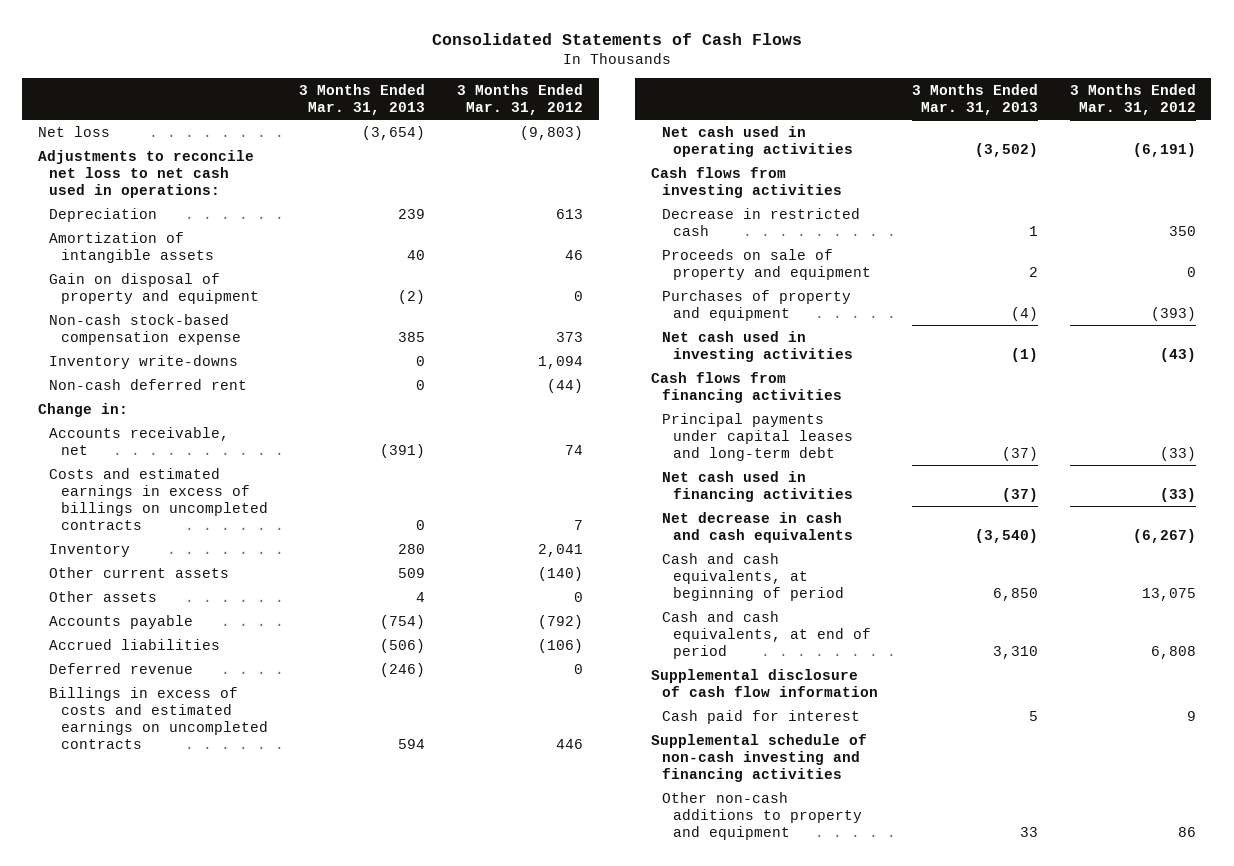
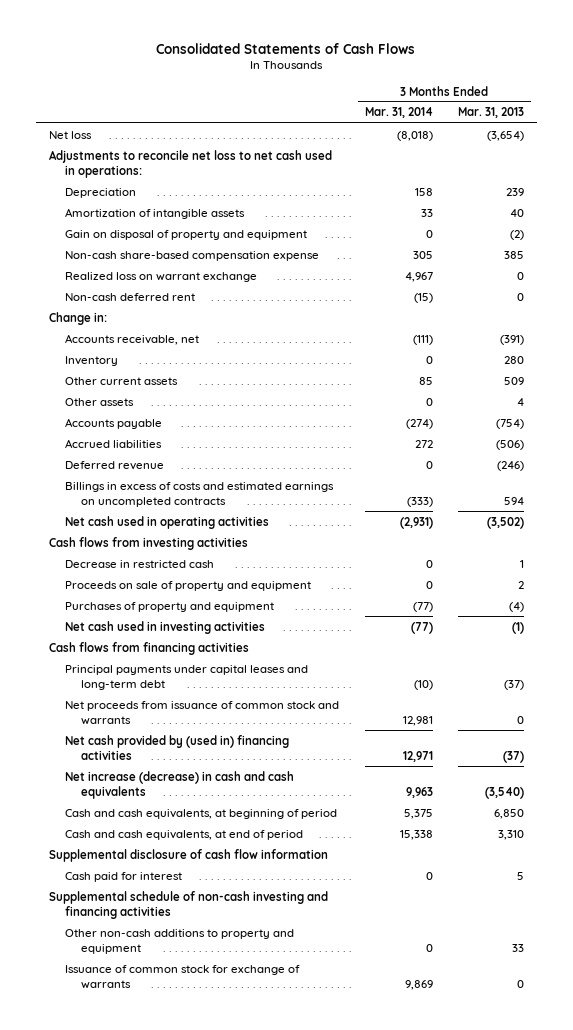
[457,84,584,116] 3 Months Ended Mar. 31, 2012 -> none
none -> [364,107,433,119] Mar. 31, 2014
[49,354,239,369] Inventory write-downs -> none
[49,313,241,345] Non-cash stock-based compensation expense -> [64,250,319,261] Non-cash share-based compensation expense
none -> [64,271,257,282] Realized loss on warrant exchange
[49,467,268,530] Costs and estimated earnings in excess of billings on uncompleted contracts -> none
none -> [64,700,339,725] Net proceeds from issuance of common stock and warrants
[661,470,854,502] Net cash used in financing activities -> [64,734,289,760] Net cash provided by (used in) financing activities
[661,511,854,543] Net decrease in cash and cash equivalents -> [64,770,294,799] Net increase (decrease) in cash and cash equivalents
none -> [64,964,300,989] Issuance of common stock for exchange of warrants

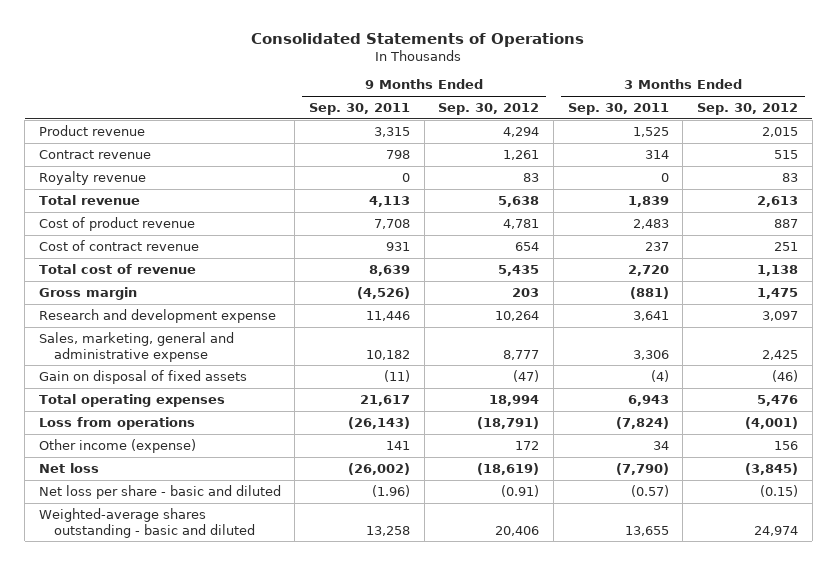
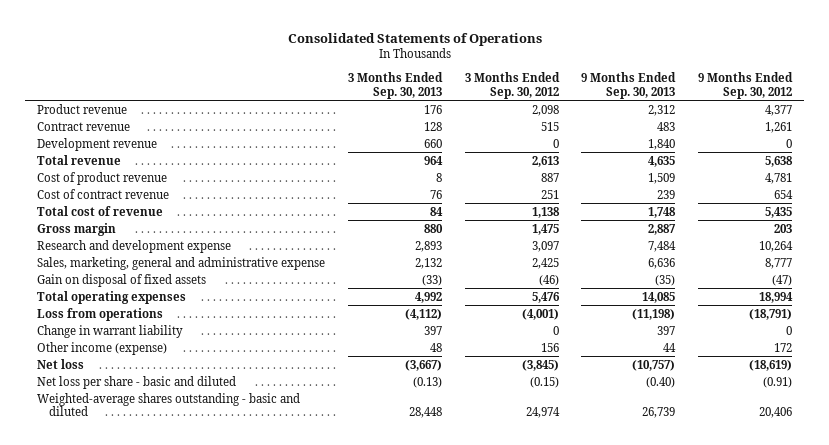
[308,103,410,116] Sep. 30, 2011 -> none
[567,103,669,116] Sep. 30, 2011 -> none
none -> [347,72,443,99] 3 Months Ended Sep. 30, 2013
none -> [581,72,677,99] 9 Months Ended Sep. 30, 2013
[503,126,540,137] 4,294 -> [765,104,793,116] 4,377
[761,126,798,137] 2,015 -> [531,104,559,116] 2,098
[38,170,146,185] Royalty revenue -> none
none -> [36,137,157,151] Development revenue
none -> [36,324,183,338] Change in warrant liability

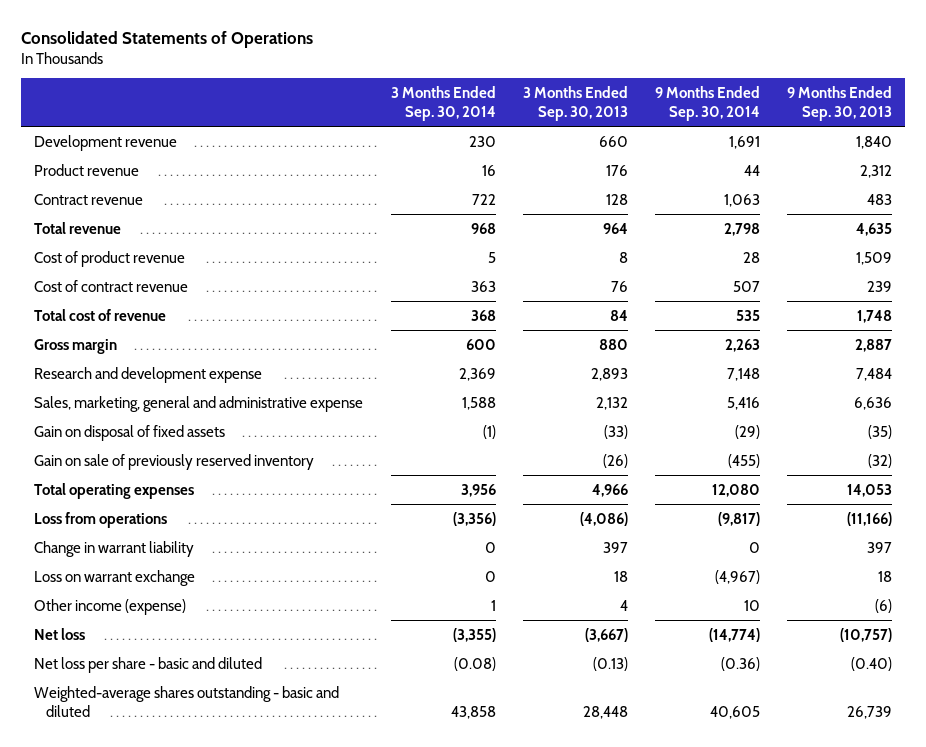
[464,72,560,99] 3 Months Ended Sep. 30, 2012 -> none
[698,72,794,99] 9 Months Ended Sep. 30, 2012 -> none
none -> [390,86,496,122] 3 Months Ended Sep. 30, 2014
none -> [654,86,760,122] 9 Months Ended Sep. 30, 2014
[36,137,157,151] Development revenue -> [34,134,178,151] Development revenue
none -> [34,453,315,470] Gain on sale of previously reserved inventory
[414,291,442,303] 4,992 -> [591,483,628,497] 4,966
[642,291,676,303] 14,085 -> [846,483,892,497] 14,053
[404,308,442,320] (4,112) -> [579,511,628,526] (4,086)
[632,308,676,320] (11,198) -> [846,511,892,526] (11,166)
none -> [34,569,196,586] Loss on warrant exchange
[429,342,442,352] 48 -> [619,599,628,611] 4
[663,342,677,352] 44 -> [874,598,892,613] (6)

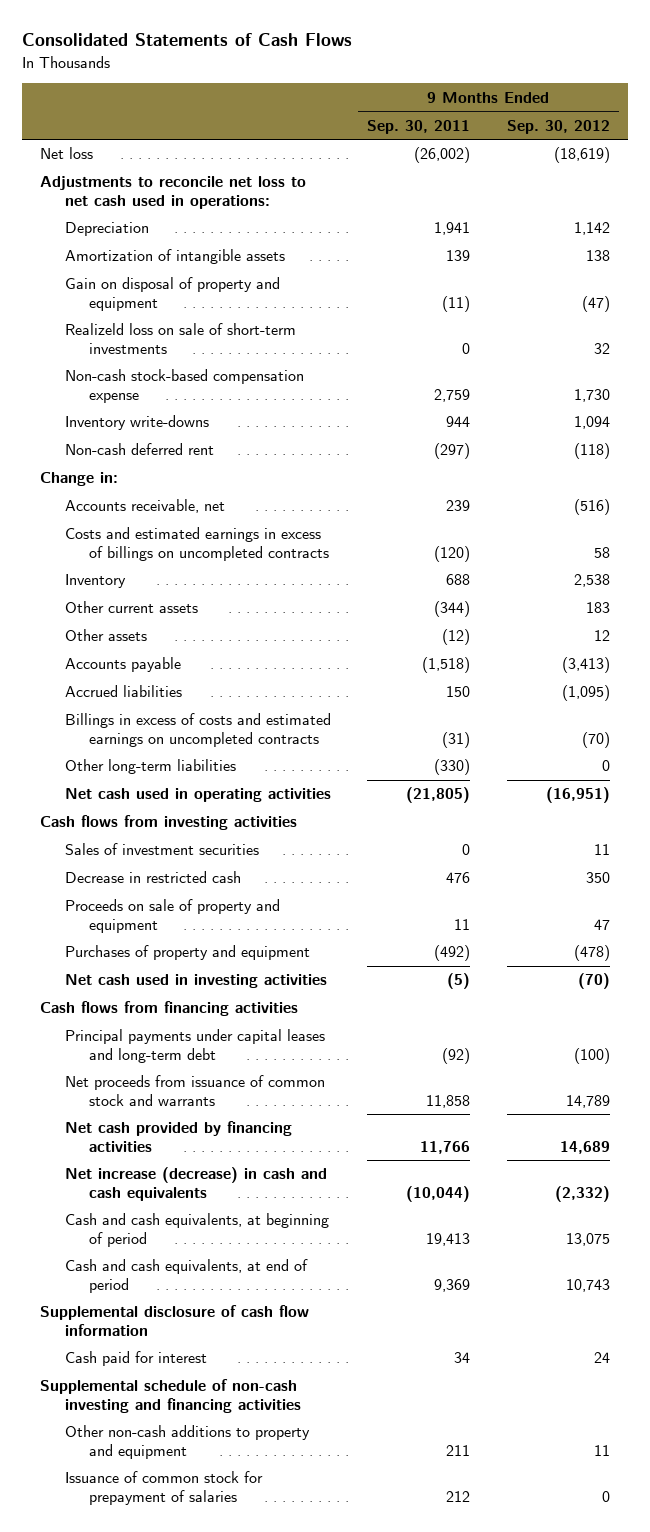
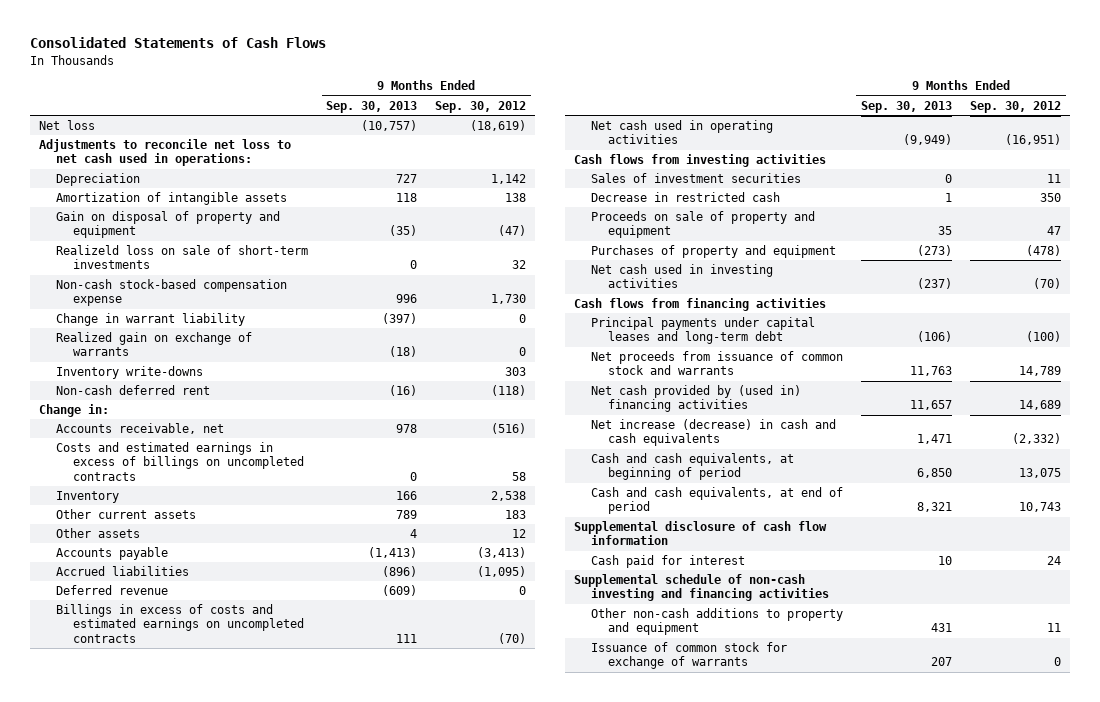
[367,119,471,134] Sep. 30, 2011 -> none
none -> [326,100,418,113] Sep. 30, 2013
none -> [55,312,245,326] Change in warrant liability
none -> [55,331,252,357] Realized gain on exchange of warrants
[573,416,610,430] 1,094 -> [505,366,527,376] 303
none -> [55,584,168,595] Deferred revenue
[64,759,236,775] Other long-term liabilities -> none
[64,1121,292,1152] Net cash provided by financing activities -> [590,384,801,413] Net cash provided by (used in) financing activities
[64,1471,263,1505] Issuance of common stock for prepayment of salaries -> [590,641,787,670] Issuance of common stock for exchange of warrants

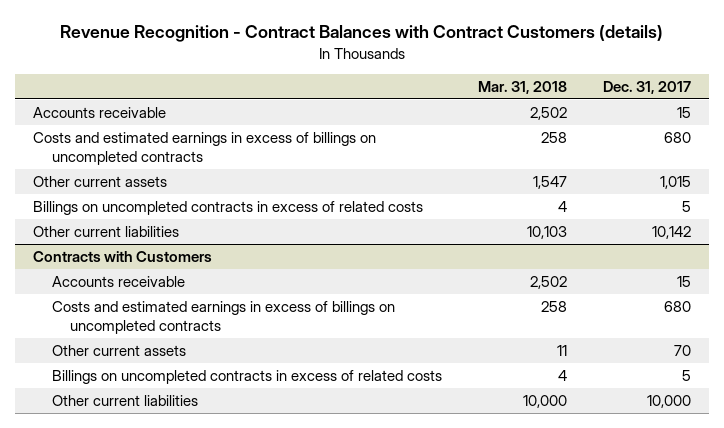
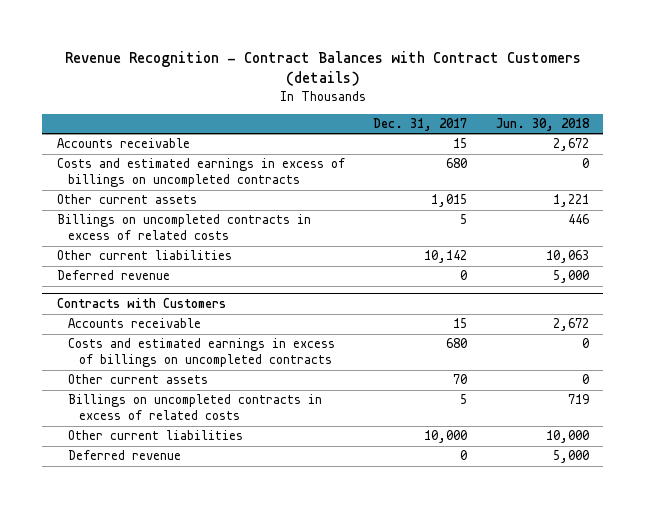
[477,80,567,94] Mar. 31, 2018 -> none
none -> [495,118,590,132] Jun. 30, 2018
none -> [56,270,170,281] Deferred revenue
none -> [67,450,181,461] Deferred revenue

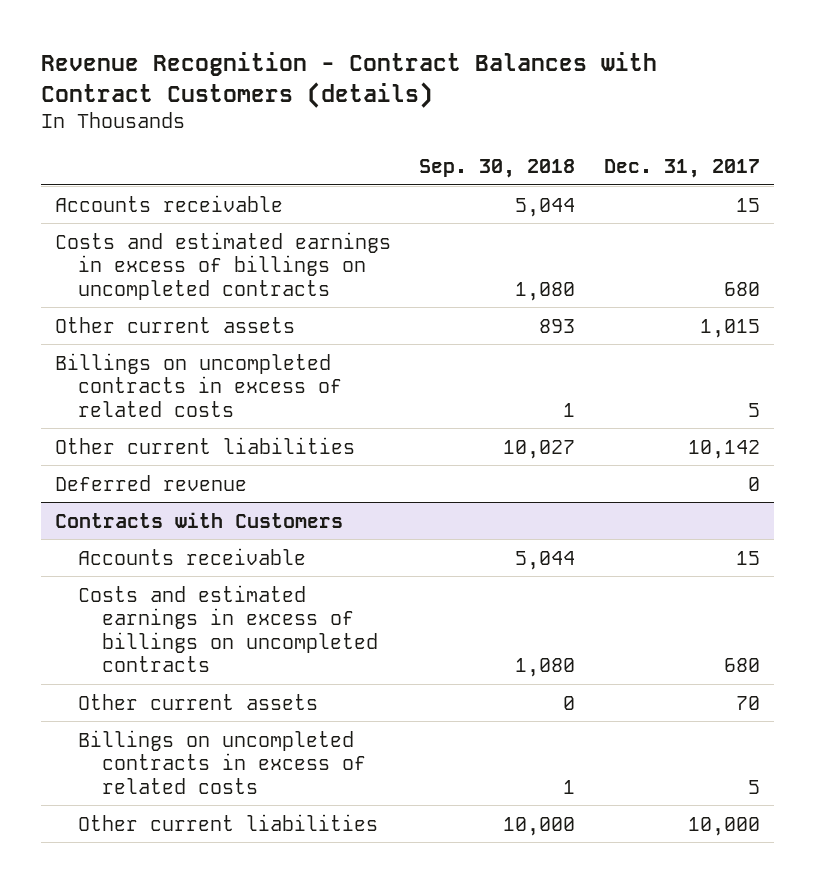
[495,118,590,132] Jun. 30, 2018 -> none
none -> [419,159,576,179] Sep. 30, 2018
[67,450,181,461] Deferred revenue -> none

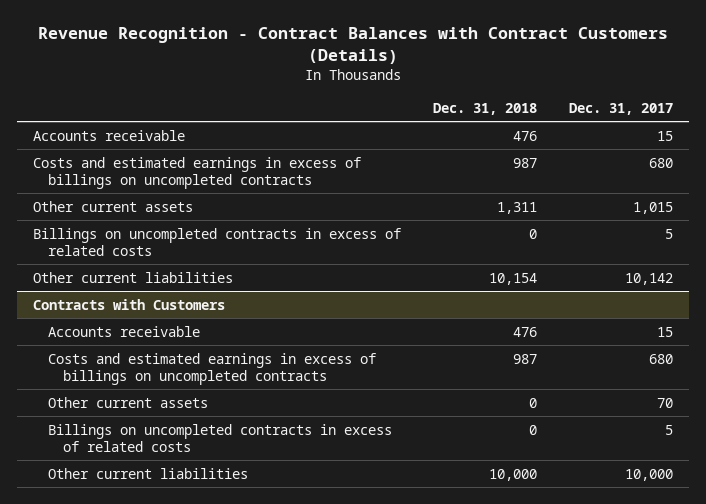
[40,52,657,108] Revenue Recognition - Contract Balances with Contract Customers (details) -> [37,26,668,64] Revenue Recognition - Contract Balances with Contract Customers (Details)
[419,159,576,179] Sep. 30, 2018 -> none
none -> [432,102,537,115] Dec. 31, 2018
[54,474,247,491] Deferred revenue -> none

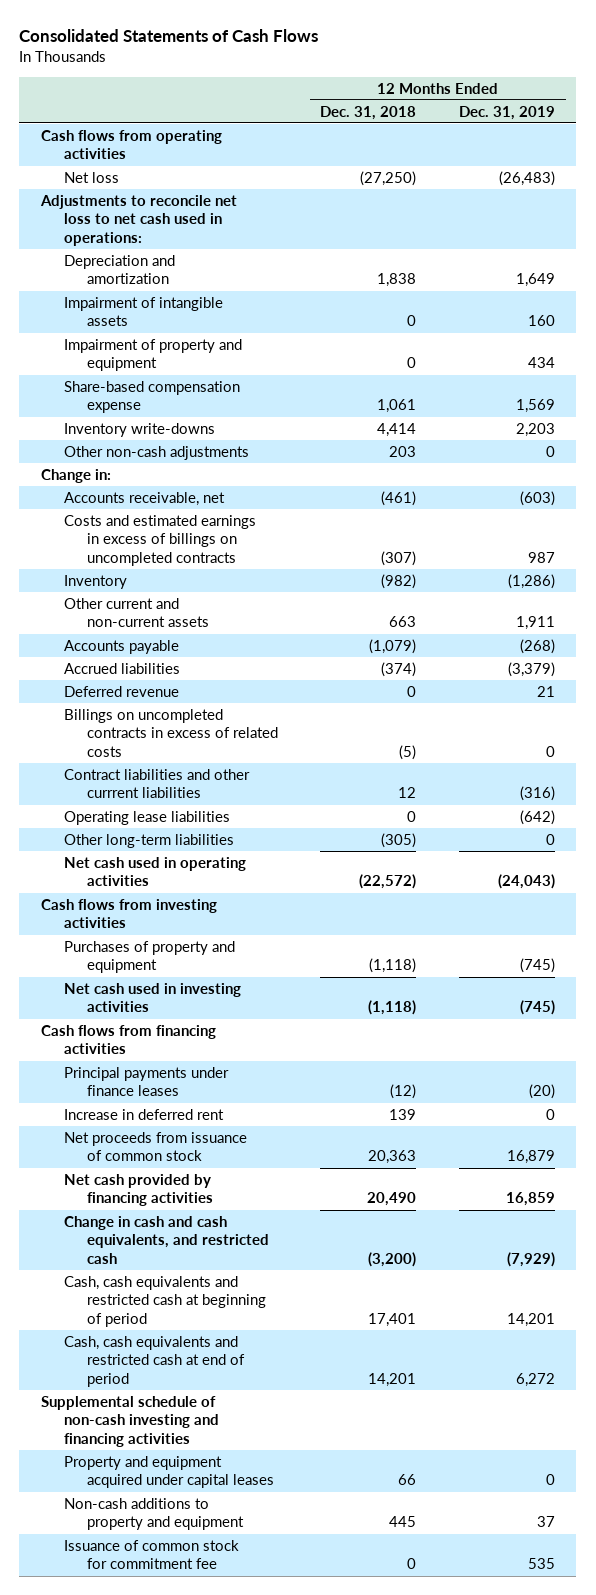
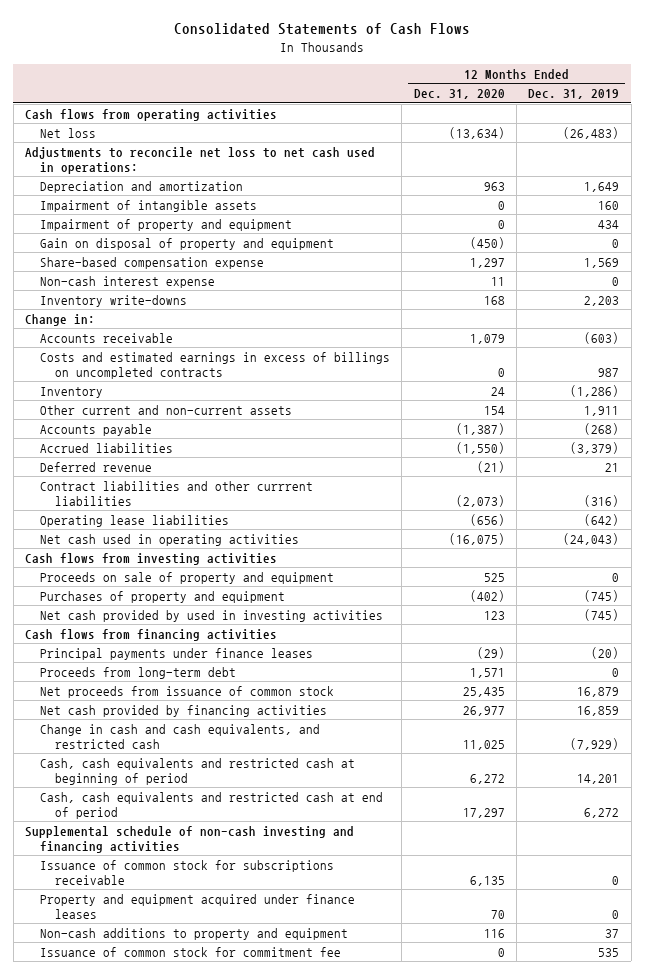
[320,105,417,120] Dec. 31, 2018 -> none
none -> [413,89,505,100] Dec. 31, 2020
none -> [40,237,335,250] Gain on disposal of property and equipment
none -> [40,275,216,288] Non-cash interest expense
[63,445,249,460] Other non-cash adjustments -> none
[63,491,225,506] Accounts receivable, net -> [40,332,174,343] Accounts receivable
[63,708,278,757] Billings on uncompleted contracts in excess of related costs -> none
[63,833,234,848] Other long-term liabilities -> none
none -> [40,571,335,584] Proceeds on sale of property and equipment
[63,982,241,1013] Net cash used in investing activities -> [40,609,384,622] Net cash provided by used in investing activities
[63,1108,224,1120] Increase in deferred rent -> none
none -> [40,666,237,679] Proceeds from long-term debt
none -> [40,859,335,886] Issuance of common stock for subscriptions receivable
[63,1455,274,1489] Property and equipment acquired under capital leases -> [40,893,356,920] Property and equipment acquired under finance leases

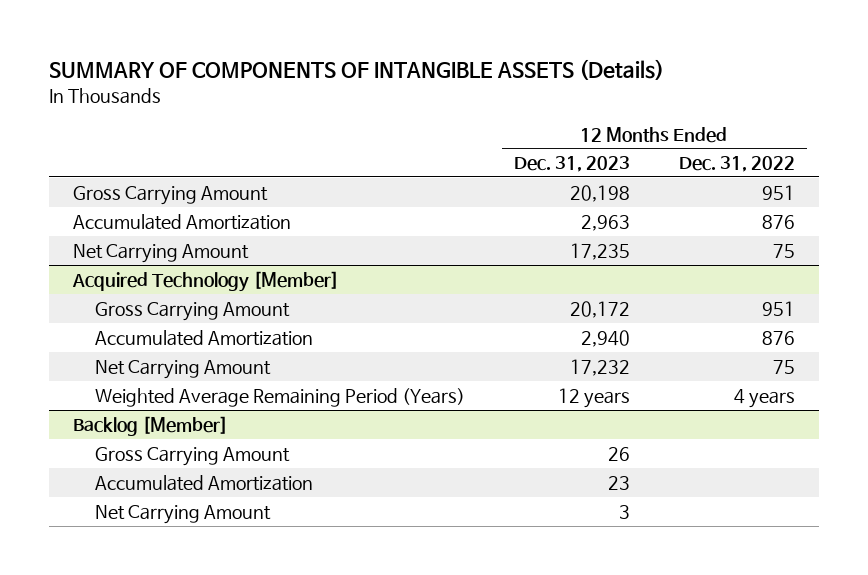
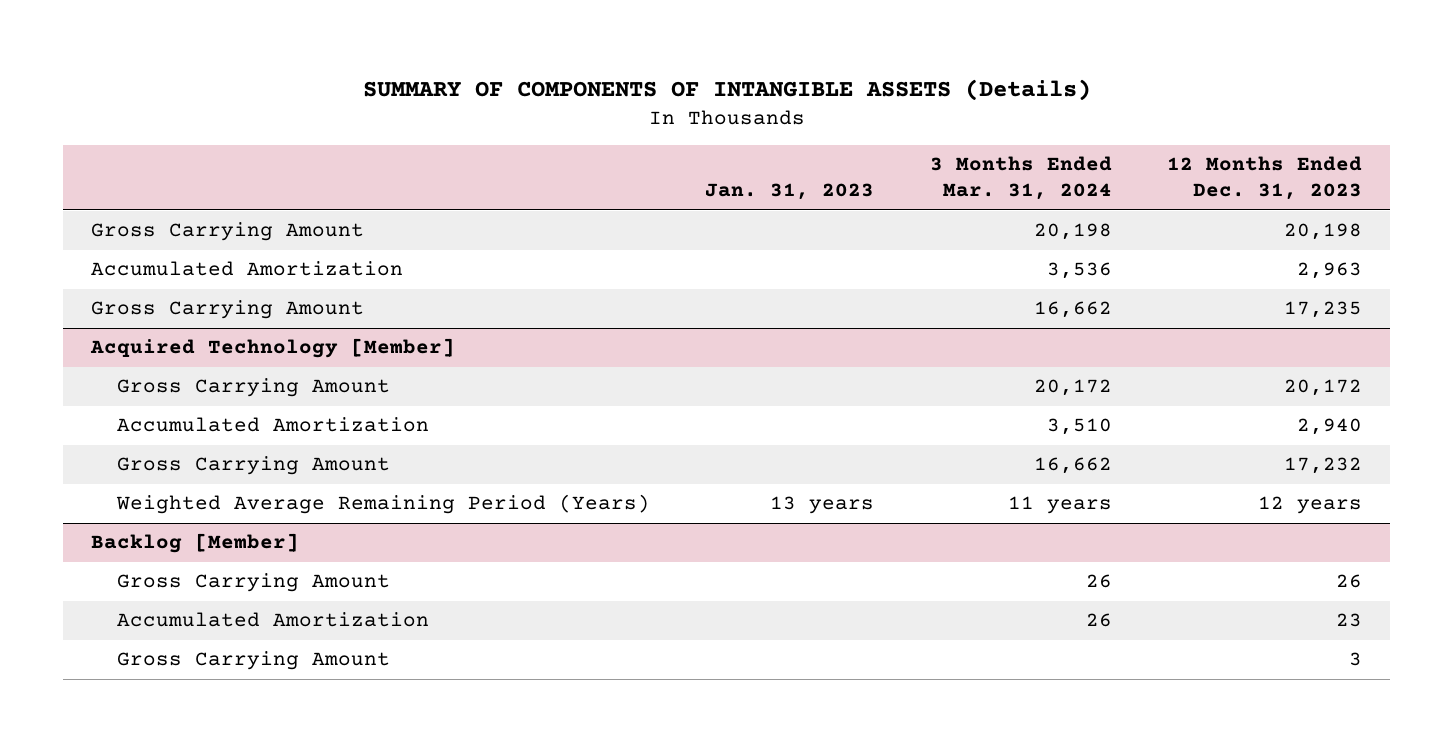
[678,156,795,173] Dec. 31, 2022 -> none
none -> [705,183,875,201] Jan. 31, 2023
none -> [929,156,1112,201] 3 Months Ended Mar. 31, 2024
[73,243,250,263] Net Carrying Amount -> [90,300,364,320] Gross Carrying Amount
[95,359,272,379] Net Carrying Amount -> [116,456,390,476] Gross Carrying Amount
[95,504,272,524] Net Carrying Amount -> [116,651,390,671] Gross Carrying Amount

